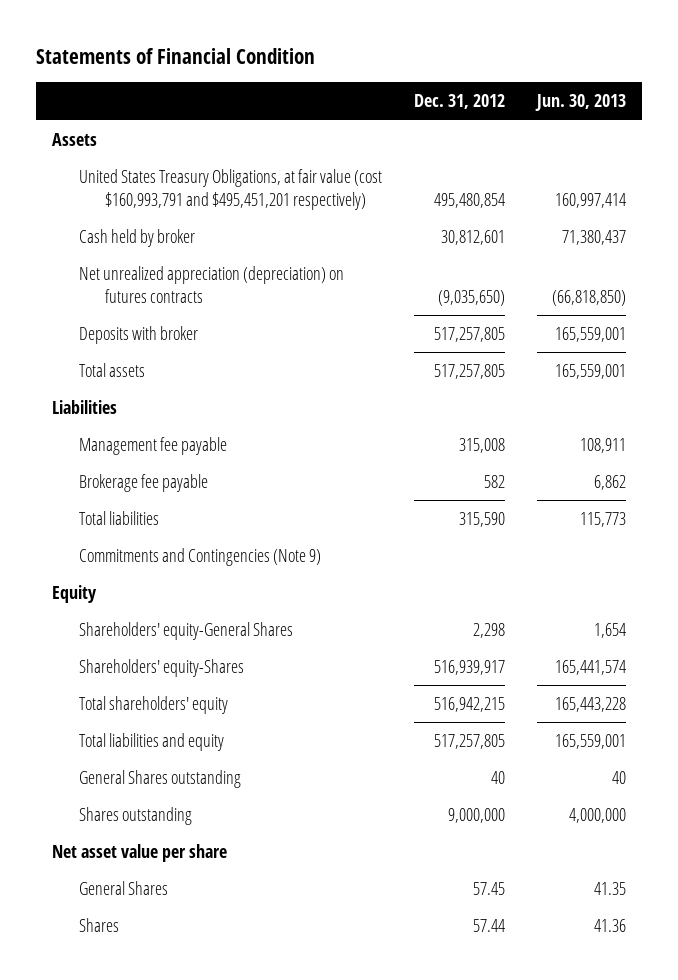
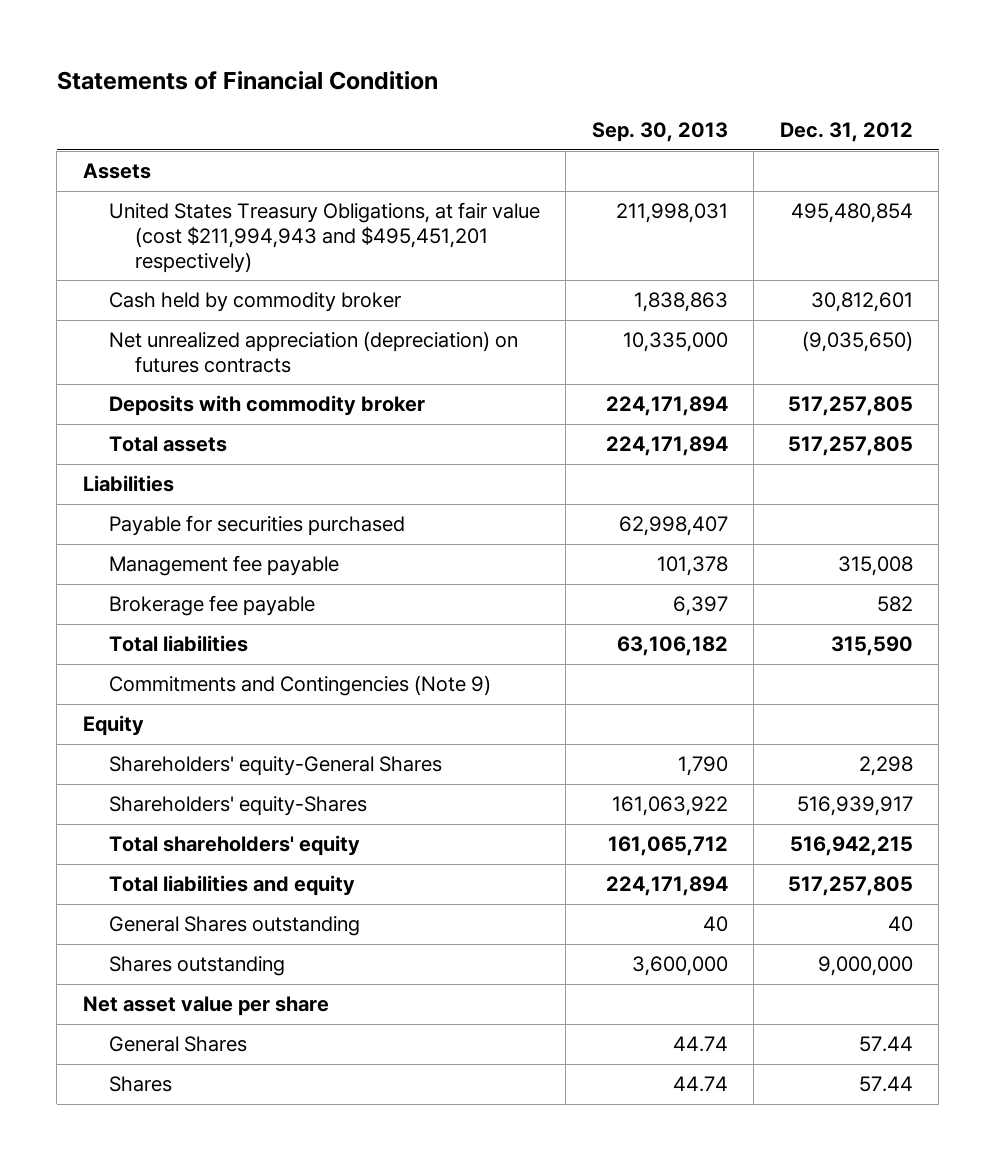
[534,94,626,112] Jun. 30, 2013 -> none
none -> [591,122,728,143] Sep. 30, 2013
[78,169,382,211] United States Treasury Obligations, at fair value (cost $160,993,791 and $495,451,201 respectively) -> [108,202,540,273] United States Treasury Obligations, at fair value (cost $211,994,943 and $495,451,201 respectively)
[78,229,195,248] Cash held by broker -> [108,292,401,313] Cash held by commodity broker
[78,326,198,345] Deposits with broker -> [108,395,425,417] Deposits with commodity broker
none -> [108,515,405,537] Payable for securities purchased
[472,882,505,896] 57.45 -> [858,1036,913,1053] 57.44

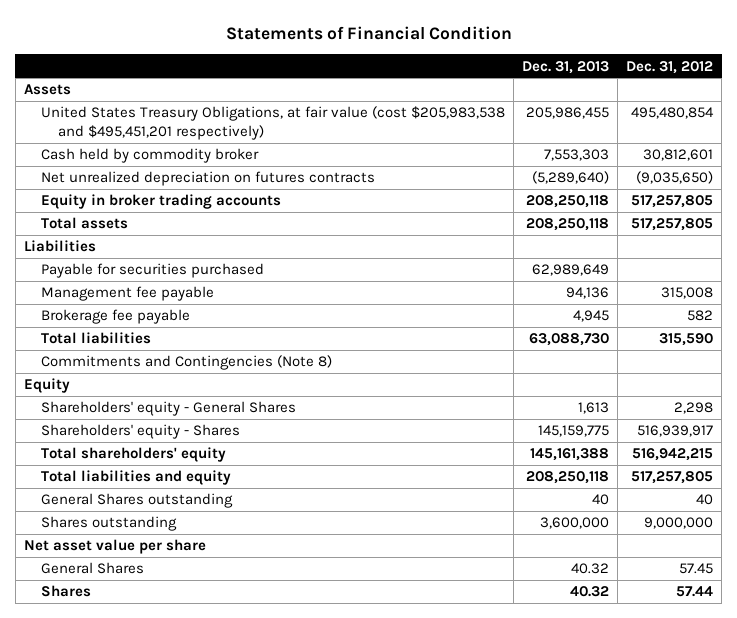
[591,122,728,143] Sep. 30, 2013 -> none
none -> [522,60,610,74] Dec. 31, 2013
[108,202,540,273] United States Treasury Obligations, at fair value (cost $211,994,943 and $495,451,201 respectively) -> [40,106,505,141] United States Treasury Obligations, at fair value (cost $205,983,538 and $495,451,201 respectively)
[108,331,518,373] Net unrealized appreciation (depreciation) on futures contracts -> [40,171,375,187] Net unrealized depreciation on futures contracts
[108,395,425,417] Deposits with commodity broker -> [40,194,281,210] Equity in broker trading accounts
[108,675,491,697] Commitments and Contingencies (Note 9) -> [40,355,332,371] Commitments and Contingencies (Note 8)
[108,756,442,777] Shareholders' equity-General Shares -> [40,401,296,417] Shareholders' equity - General Shares
[108,796,367,817] Shareholders' equity-Shares -> [40,424,240,440] Shareholders' equity - Shares
[858,1036,913,1053] 57.44 -> [679,563,714,575] 57.45

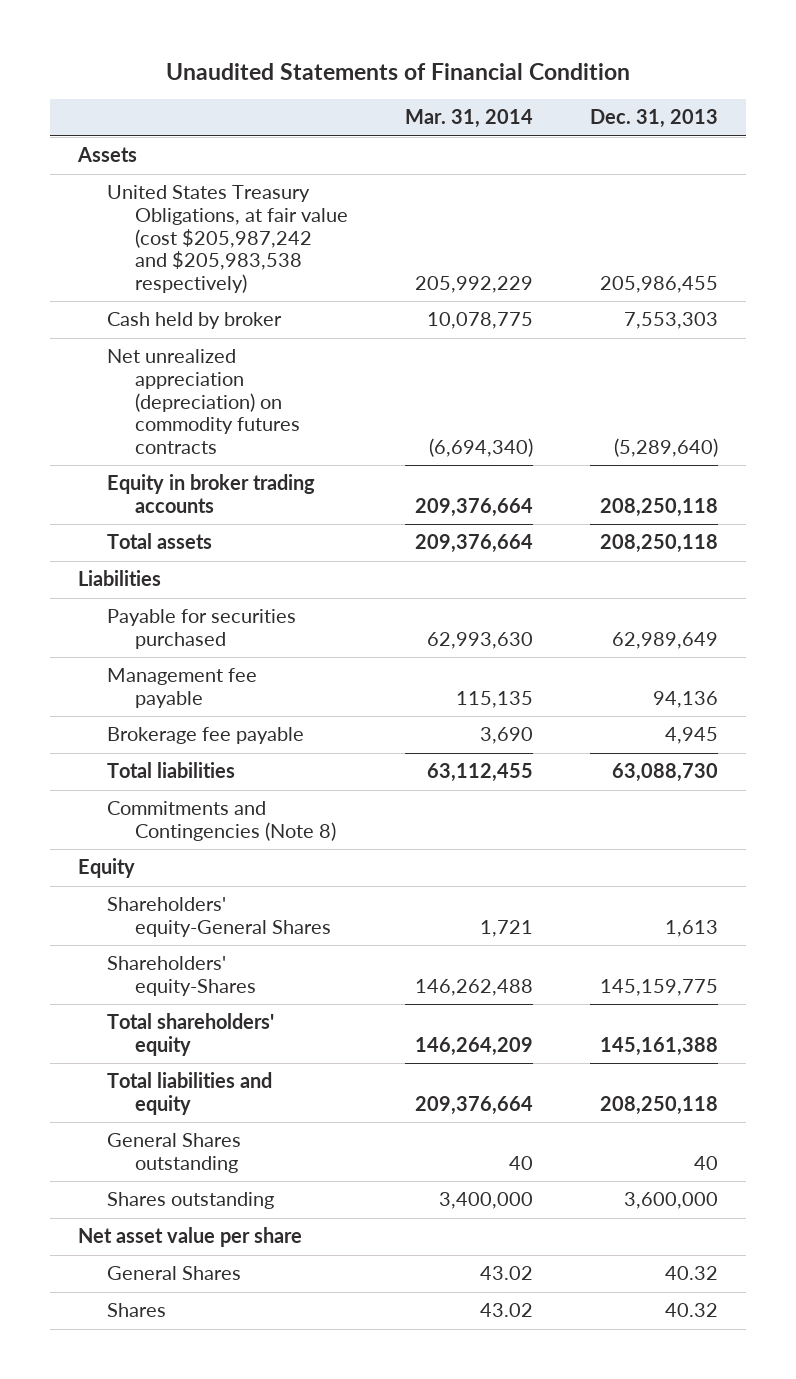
[225,26,512,41] Statements of Financial Condition -> [166,62,631,80] Unaudited Statements of Financial Condition
[626,60,714,74] Dec. 31, 2012 -> none
none -> [404,109,533,129] Mar. 31, 2014
[40,106,505,141] United States Treasury Obligations, at fair value (cost $205,983,538 and $495,451,201 respectively) -> [106,185,348,293] United States Treasury Obligations, at fair value (cost $205,987,242 and $205,983,538 respectively)
[40,148,259,164] Cash held by commodity broker -> [106,312,282,330] Cash held by broker
[40,171,375,187] Net unrealized depreciation on futures contracts -> [106,349,300,454] Net unrealized appreciation (depreciation) on commodity futures contracts
[40,401,296,417] Shareholders' equity - General Shares -> [106,897,331,937] Shareholders' equity-General Shares
[40,424,240,440] Shareholders' equity - Shares -> [106,956,256,996] Shareholders' equity-Shares

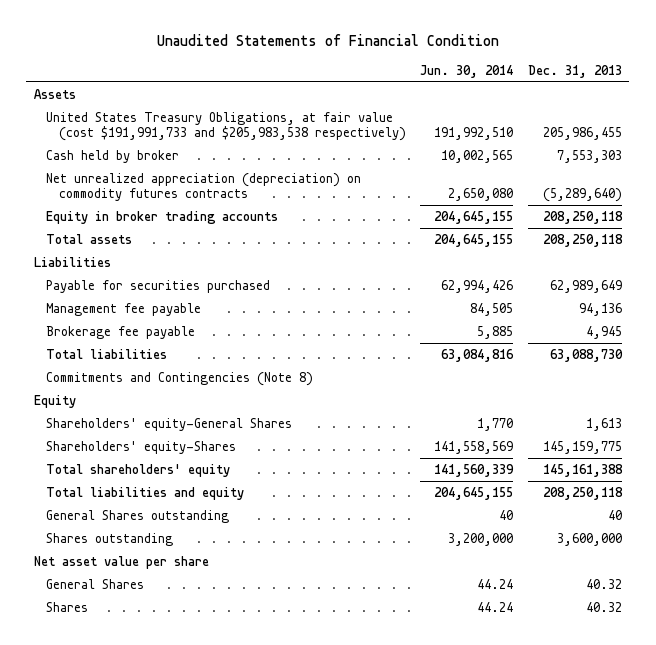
[404,109,533,129] Mar. 31, 2014 -> none
none -> [420,64,514,78] Jun. 30, 2014
[106,185,348,293] United States Treasury Obligations, at fair value (cost $205,987,242 and $205,983,538 respectively) -> [46,111,406,141] United States Treasury Obligations, at fair value (cost $191,991,733 and $205,983,538 respectively)

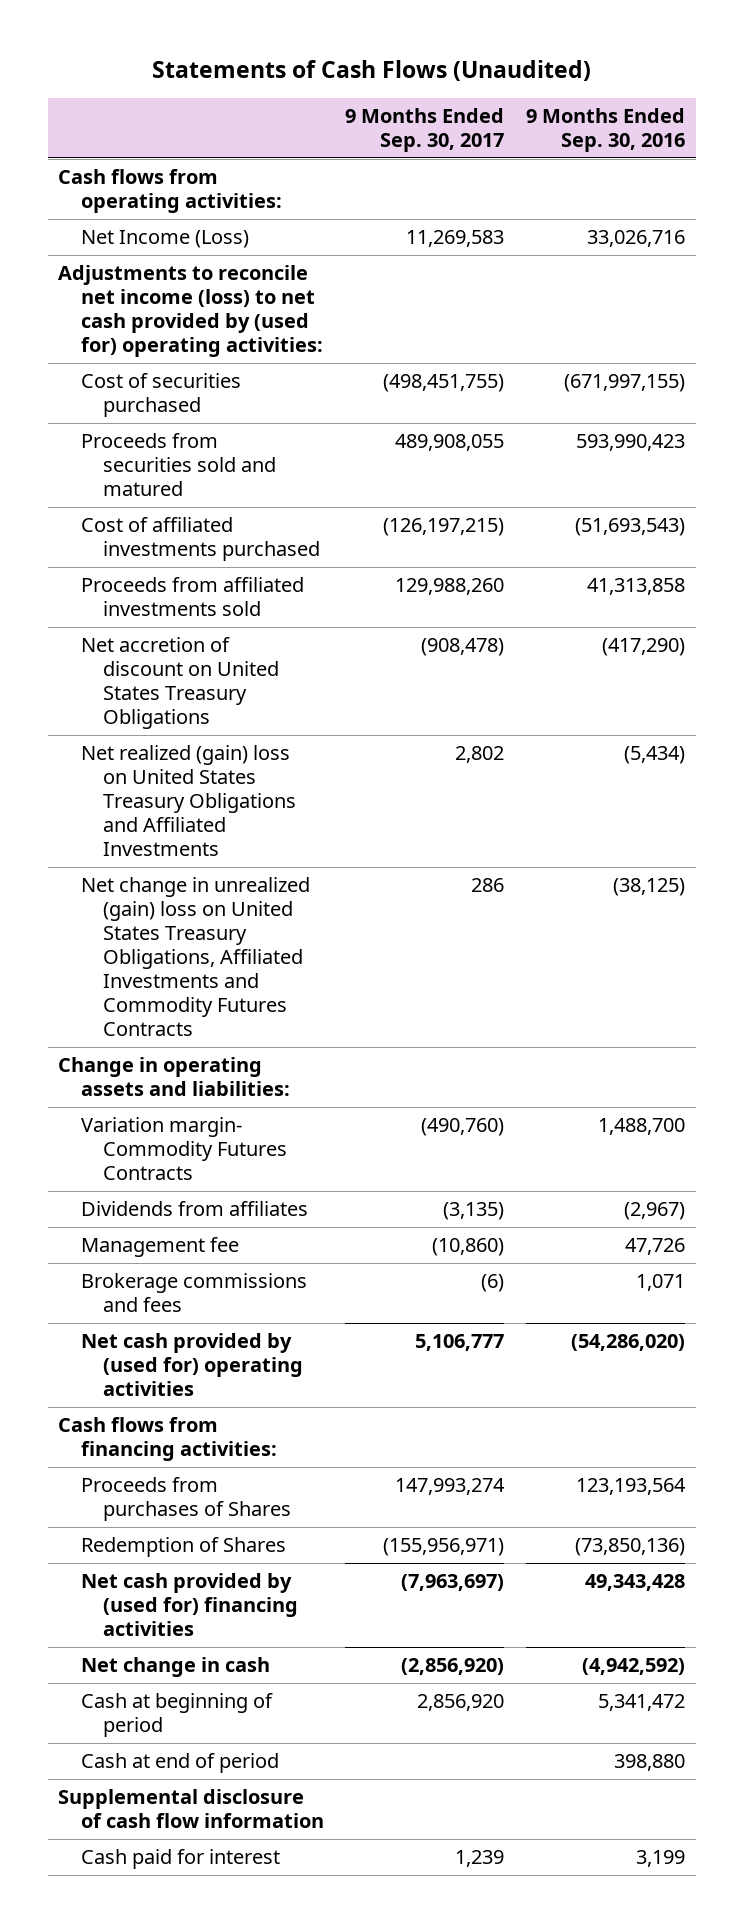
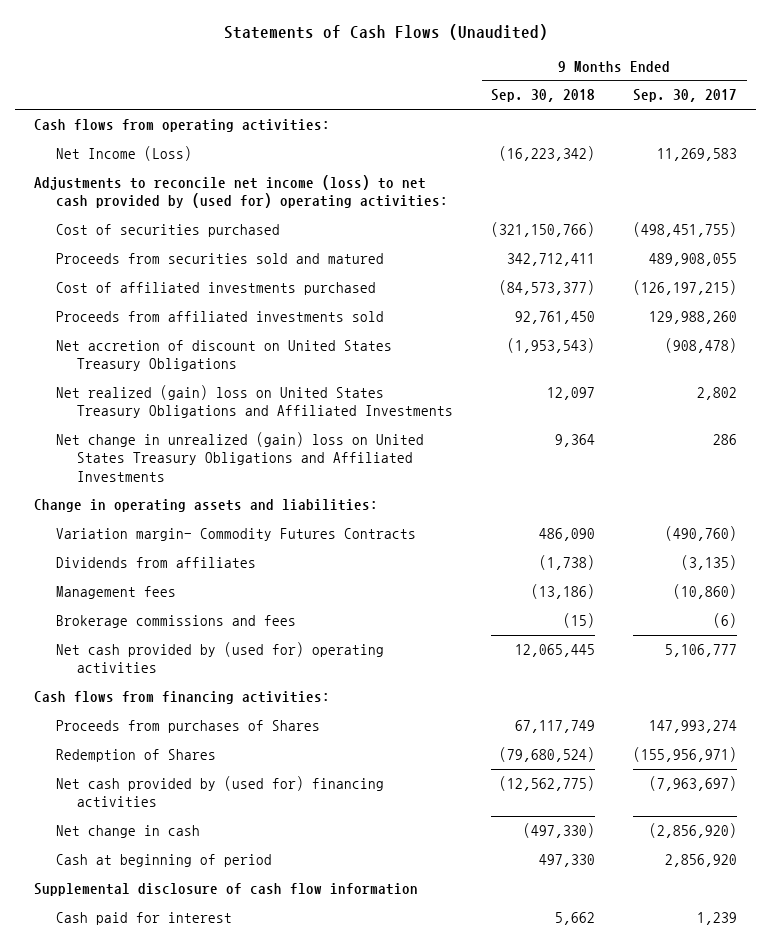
[525,108,685,153] 9 Months Ended Sep. 30, 2016 -> none
none -> [491,89,596,103] Sep. 30, 2018
[80,877,310,1036] Net change in unrealized (gain) loss on United States Treasury Obligations, Affiliated Investments and Commodity Futures Contracts -> [55,431,424,482] Net change in unrealized (gain) loss on United States Treasury Obligations and Affiliated Investments
[80,1237,239,1258] Management fee -> [55,585,176,599] Management fees
[80,1753,279,1774] Cash at end of period -> none

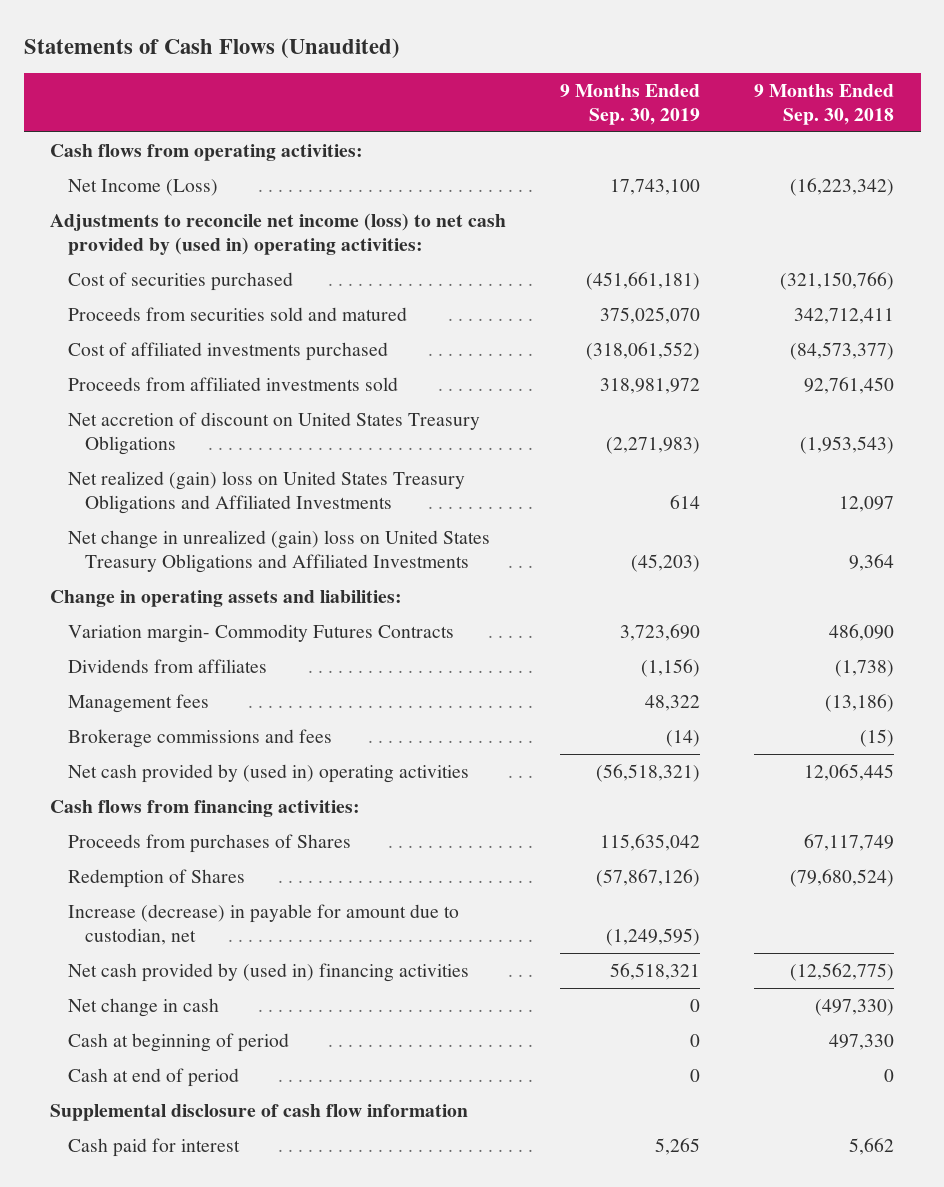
[633,89,738,103] Sep. 30, 2017 -> none
none -> [560,83,701,125] 9 Months Ended Sep. 30, 2019
[33,174,448,209] Adjustments to reconcile net income (loss) to net cash provided by (used for) operating activities: -> [50,212,507,255] Adjustments to reconcile net income (loss) to net cash provided by (used in) operating activities:
[55,641,384,674] Net cash provided by (used for) operating activities -> [67,763,469,783] Net cash provided by (used in) operating activities
none -> [67,903,459,945] Increase (decrease) in payable for amount due to custodian, net
[55,775,384,808] Net cash provided by (used for) financing activities -> [67,962,469,982] Net cash provided by (used in) financing activities
none -> [67,1067,239,1087] Cash at end of period

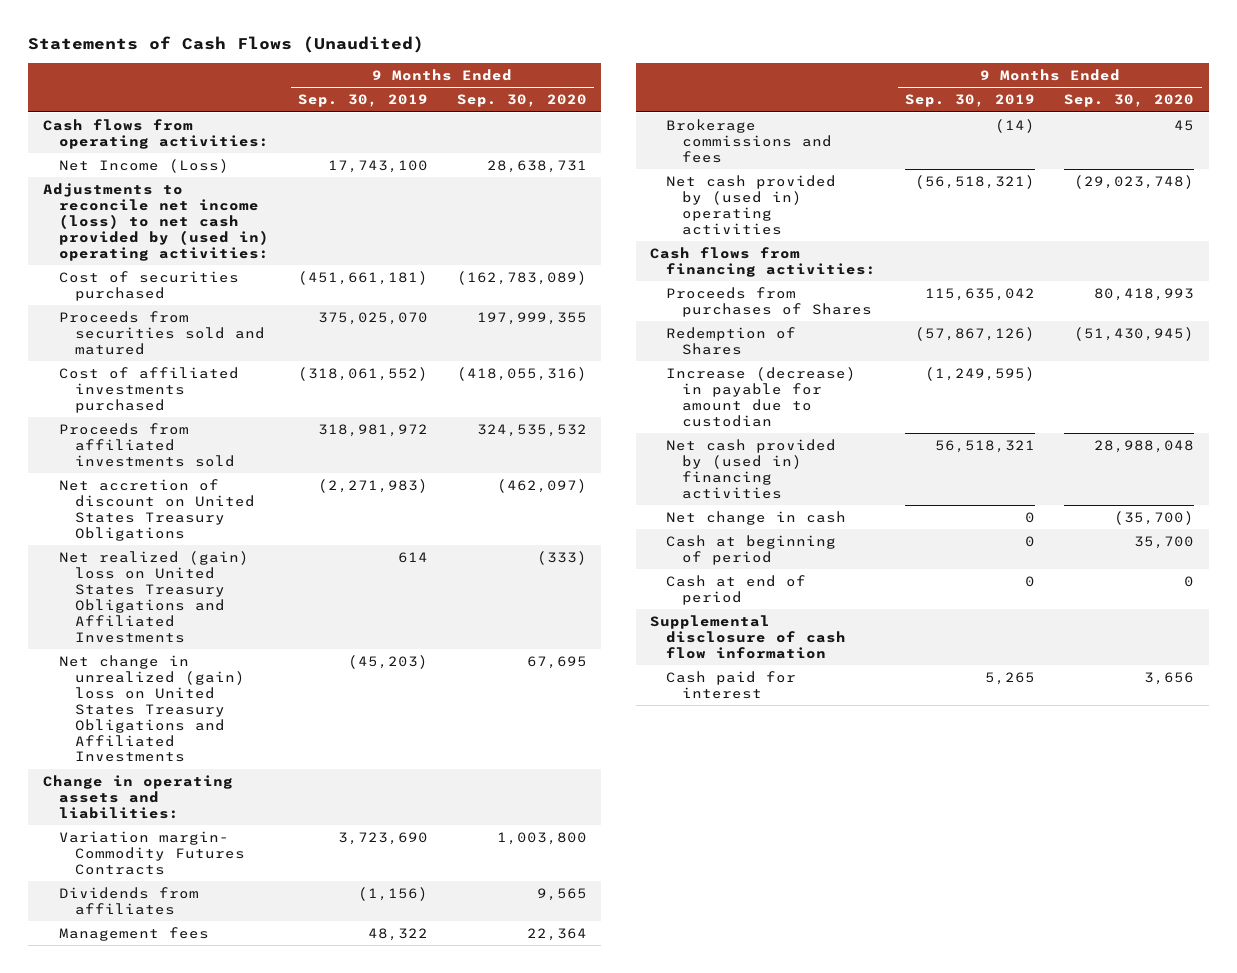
[753,83,894,125] 9 Months Ended Sep. 30, 2018 -> none
none -> [456,94,587,108] Sep. 30, 2020
[67,903,459,945] Increase (decrease) in payable for amount due to custodian, net -> [666,366,857,427] Increase (decrease) in payable for amount due to custodian

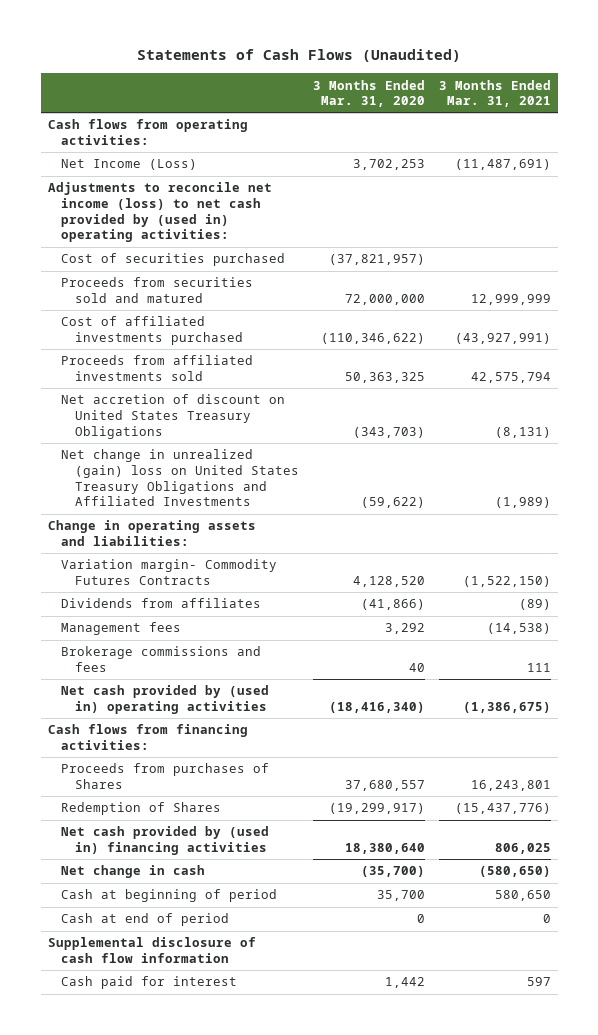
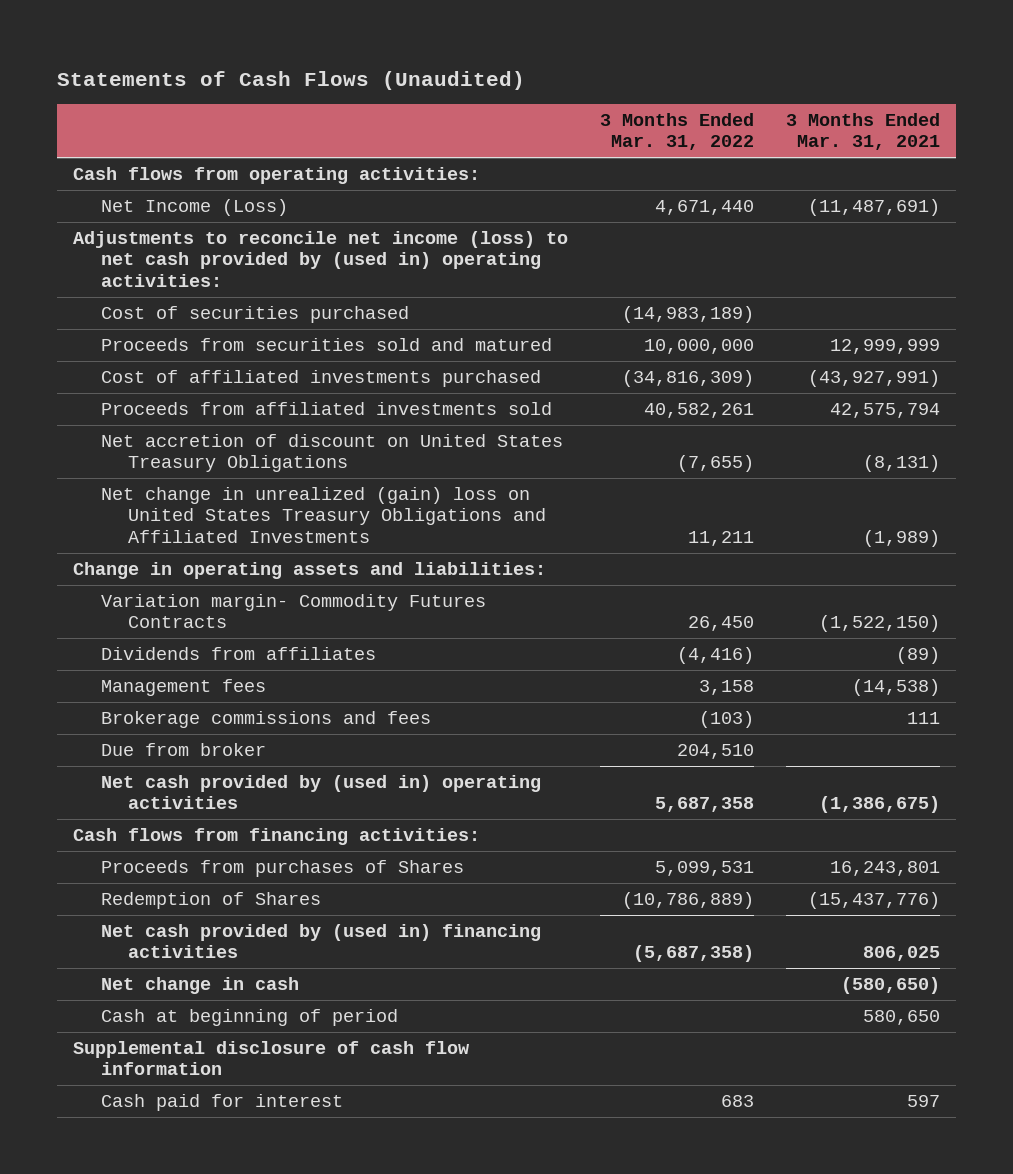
[312,79,425,108] 3 Months Ended Mar. 31, 2020 -> none
none -> [600,112,755,151] 3 Months Ended Mar. 31, 2022
none -> [100,743,266,757] Due from broker
[61,913,230,927] Cash at end of period -> none

